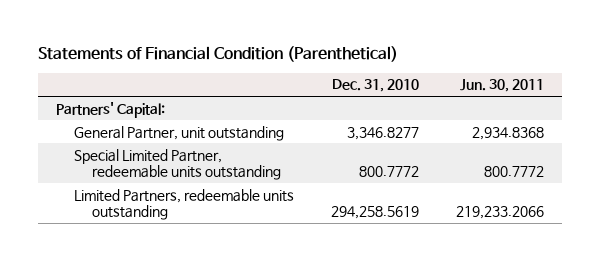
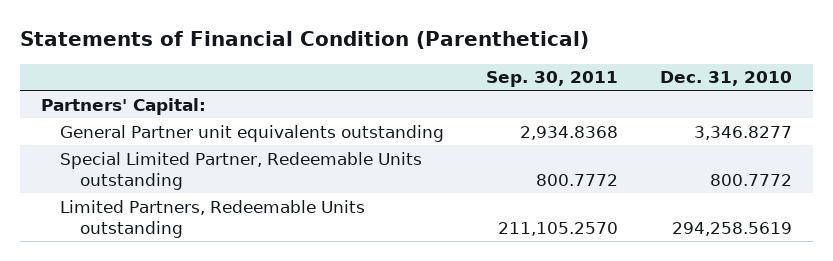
[459,79,544,93] Jun. 30, 2011 -> none
none -> [486,71,619,88] Sep. 30, 2011
[74,125,285,141] General Partner, unit outstanding -> [60,124,445,142] General Partner unit equivalents outstanding
[74,148,282,180] Special Limited Partner, redeemable units outstanding -> [60,151,423,190] Special Limited Partner, Redeemable Units outstanding
[74,188,295,220] Limited Partners, redeemable units outstanding -> [60,199,366,238] Limited Partners, Redeemable Units outstanding

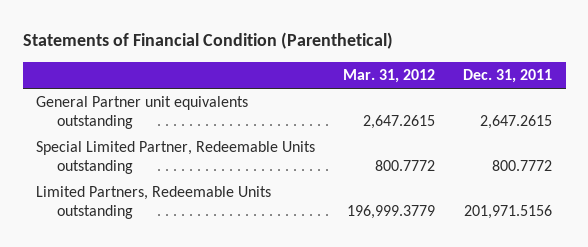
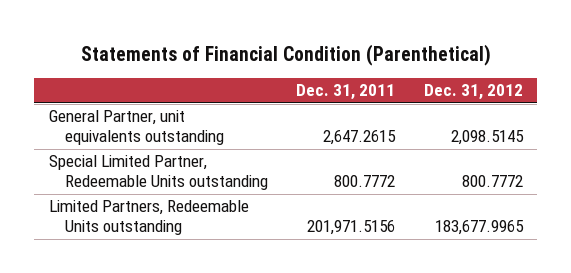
[343,68,436,83] Mar. 31, 2012 -> none
none -> [423,84,523,101] Dec. 31, 2012
[36,96,249,129] General Partner unit equivalents outstanding -> [48,110,224,146] General Partner, unit equivalents outstanding

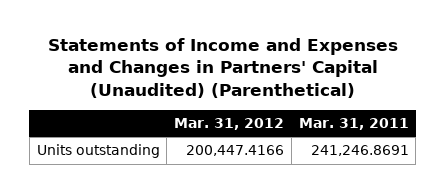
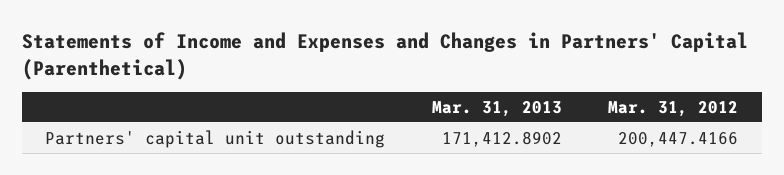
[47,38,398,98] Statements of Income and Expenses and Changes in Partners' Capital (Unaudited) (Parenthetical) -> [21,32,748,80] Statements of Income and Expenses and Changes in Partners' Capital (Parenthetical)
[298,118,409,131] Mar. 31, 2011 -> none
none -> [431,100,562,117] Mar. 31, 2013
[36,144,160,159] Units outstanding -> [45,129,386,148] Partners' capital unit outstanding

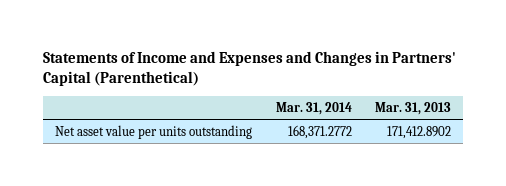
[608,100,739,117] Mar. 31, 2012 -> none
none -> [275,102,352,116] Mar. 31, 2014
[45,129,386,148] Partners' capital unit outstanding -> [54,124,252,139] Net asset value per units outstanding

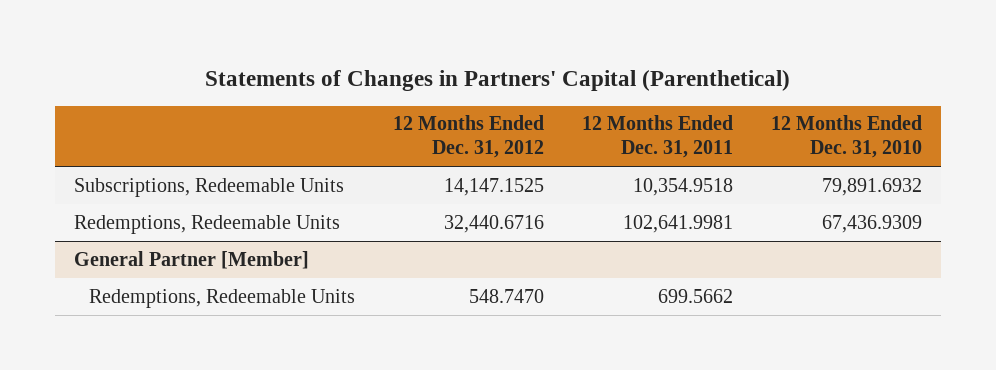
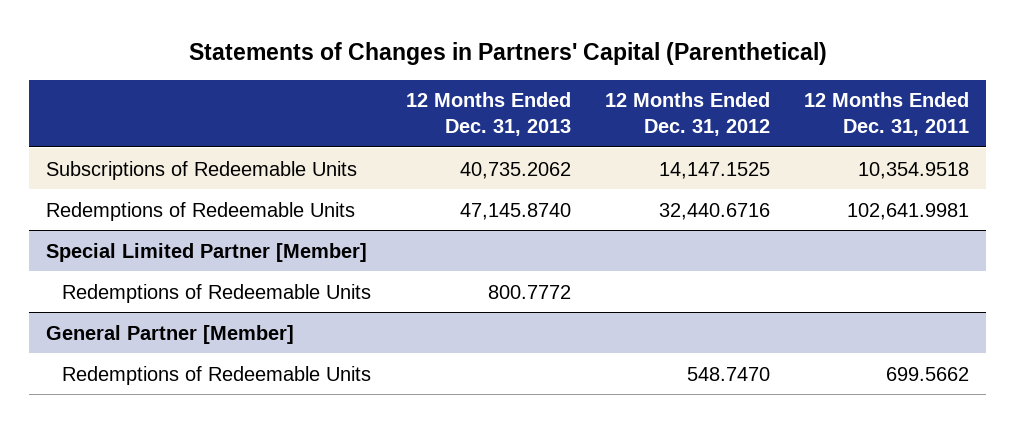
[771,115,923,159] 12 Months Ended Dec. 31, 2010 -> none
none -> [405,92,571,137] 12 Months Ended Dec. 31, 2013
[73,177,344,197] Subscriptions, Redeemable Units -> [46,160,358,180] Subscriptions of Redeemable Units
[73,214,340,234] Redemptions, Redeemable Units -> [46,201,356,221] Redemptions of Redeemable Units
none -> [46,242,368,262] Special Limited Partner [Member]
none -> [62,283,372,303] Redemptions of Redeemable Units
[89,288,356,308] Redemptions, Redeemable Units -> [62,365,372,385] Redemptions of Redeemable Units

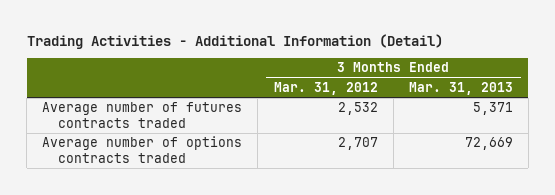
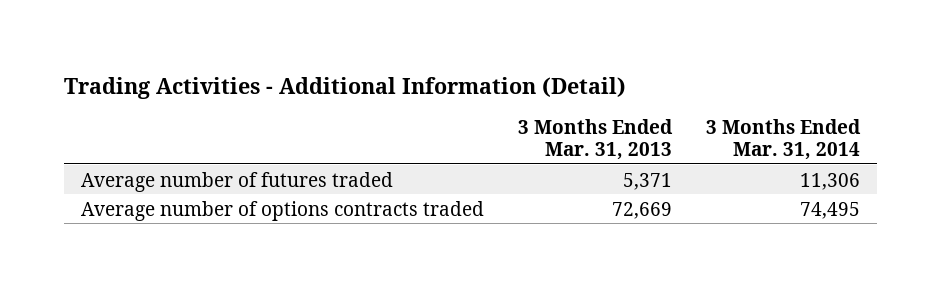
[273,82,378,96] Mar. 31, 2012 -> none
none -> [706,118,862,160] 3 Months Ended Mar. 31, 2014
[42,102,243,129] Average number of futures contracts traded -> [81,171,394,192] Average number of futures traded

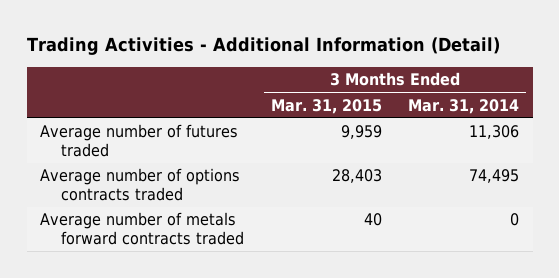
[518,118,674,160] 3 Months Ended Mar. 31, 2013 -> none
none -> [270,98,382,114] Mar. 31, 2015
none -> [40,212,245,246] Average number of metals forward contracts traded

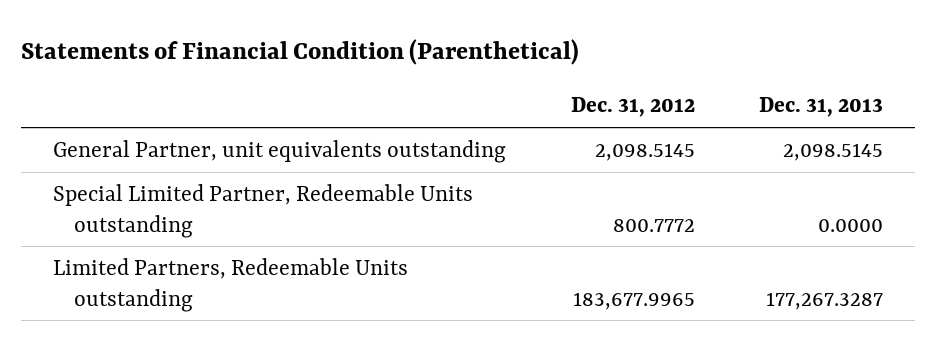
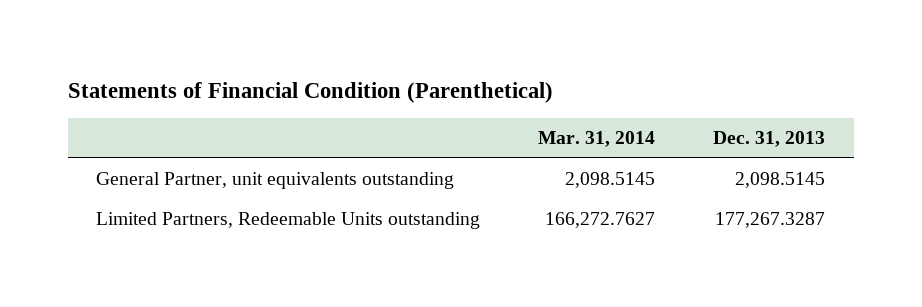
[570,97,695,118] Dec. 31, 2012 -> none
none -> [538,131,656,148] Mar. 31, 2014
[53,183,474,238] Special Limited Partner, Redeemable Units outstanding -> none

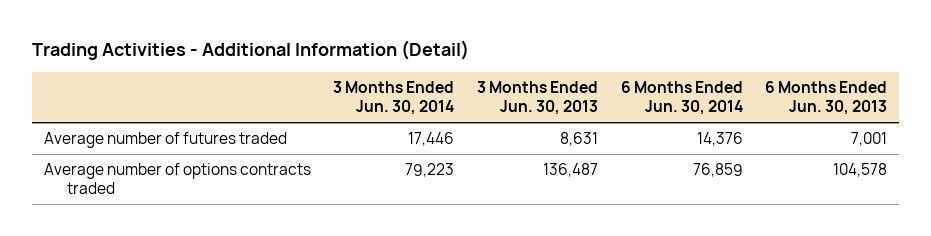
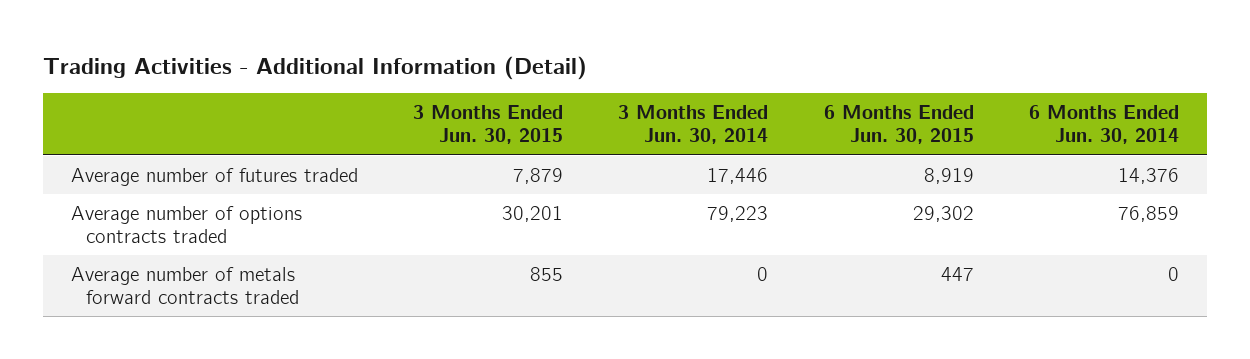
[476,81,598,116] 3 Months Ended Jun. 30, 2013 -> none
[765,81,888,116] 6 Months Ended Jun. 30, 2013 -> none
none -> [413,105,564,145] 3 Months Ended Jun. 30, 2015
none -> [823,105,974,145] 6 Months Ended Jun. 30, 2015
none -> [70,266,299,304] Average number of metals forward contracts traded

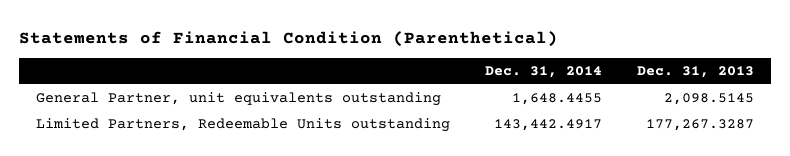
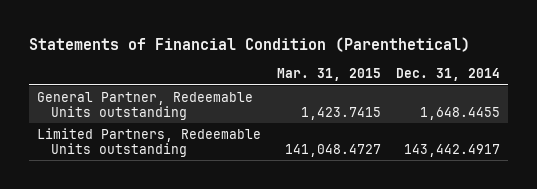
[636,66,754,79] Dec. 31, 2013 -> none
none -> [276,68,381,82] Mar. 31, 2015
[36,92,442,107] General Partner, unit equivalents outstanding -> [37,91,254,120] General Partner, Redeemable Units outstanding

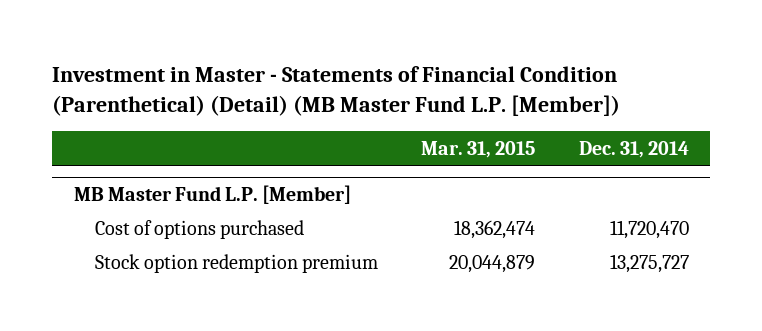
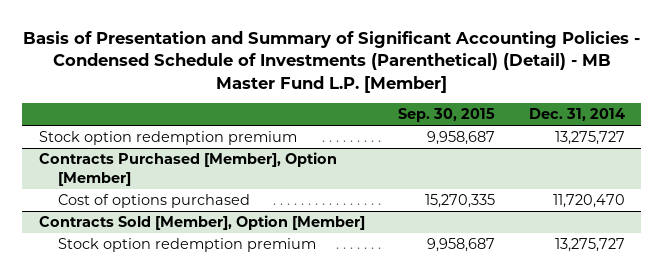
[51,65,620,116] Investment in Master - Statements of Financial Condition (Parenthetical) (Detail) (MB Master Fund L.P. [Member]) -> [22,31,640,93] Basis of Presentation and Summary of Significant Accounting Policies - Condensed Schedule of Investments (Parenthetical) (Detail) - MB Master Fund L.P. [Member]
[421,140,536,158] Mar. 31, 2015 -> none
none -> [398,108,496,123] Sep. 30, 2015
[73,184,351,204] MB Master Fund L.P. [Member] -> none
none -> [38,131,297,146] Stock option redemption premium
none -> [38,152,337,186] Contracts Purchased [Member], Option [Member]
none -> [38,215,365,231] Contracts Sold [Member], Option [Member]

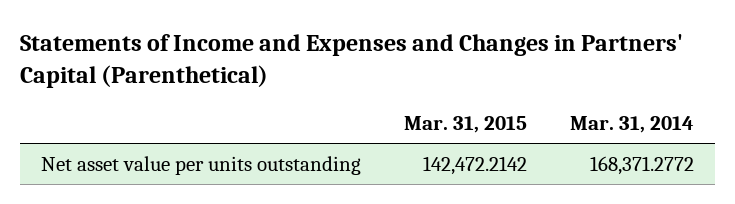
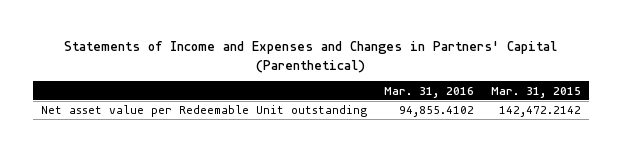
[569,116,694,134] Mar. 31, 2014 -> none
none -> [383,86,474,98] Mar. 31, 2016
[41,155,362,175] Net asset value per units outstanding -> [41,105,368,118] Net asset value per Redeemable Unit outstanding

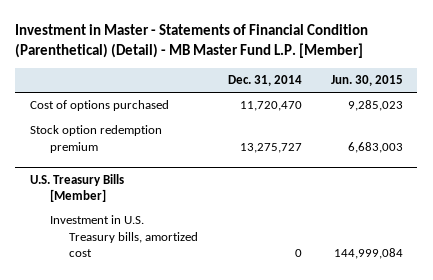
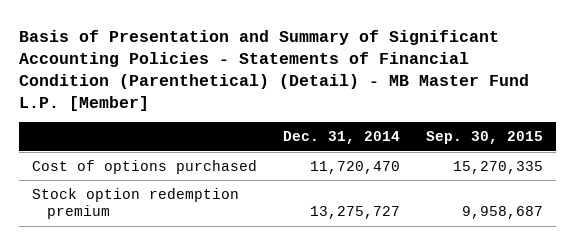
[15,24,369,58] Investment in Master - Statements of Financial Condition (Parenthetical) (Detail) - MB Master Fund L.P. [Member] -> [19,29,530,112] Basis of Presentation and Summary of Significant Accounting Policies - Statements of Financial Condition (Parenthetical) (Detail) - MB Master Fund L.P. [Member]
[330,75,403,87] Jun. 30, 2015 -> none
none -> [426,131,544,145] Sep. 30, 2015
[29,173,124,202] U.S. Treasury Bills [Member] -> none
[49,215,199,257] Investment in U.S. Treasury bills, amortized cost -> none

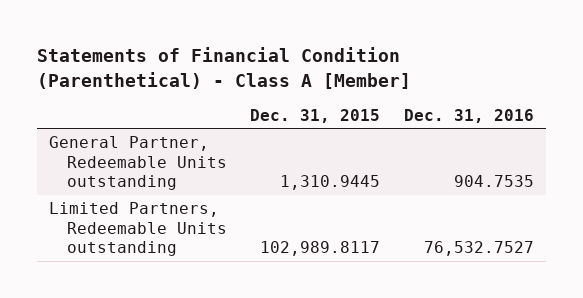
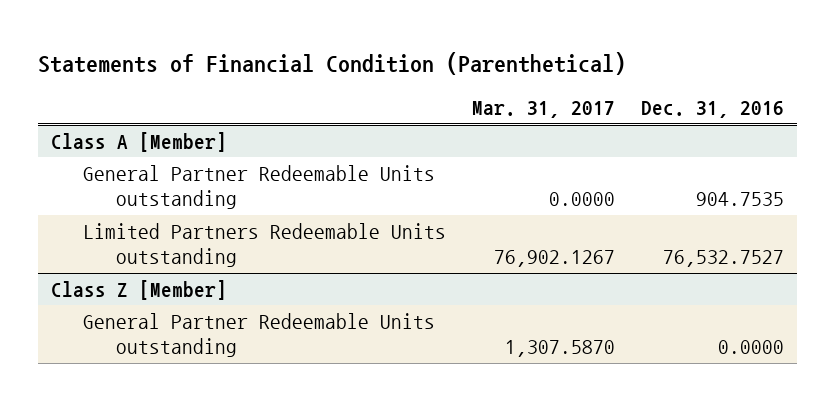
[37,47,412,89] Statements of Financial Condition (Parenthetical) - Class A [Member] -> [38,51,627,75] Statements of Financial Condition (Parenthetical)
[250,109,381,124] Dec. 31, 2015 -> none
none -> [472,101,616,119] Mar. 31, 2017
none -> [51,131,228,152] Class A [Member]
[49,135,227,191] General Partner, Redeemable Units outstanding -> [83,164,436,210] General Partner Redeemable Units outstanding
[49,201,227,257] Limited Partners, Redeemable Units outstanding -> [83,222,447,268] Limited Partners Redeemable Units outstanding
none -> [51,279,228,300] Class Z [Member]
none -> [83,312,436,358] General Partner Redeemable Units outstanding

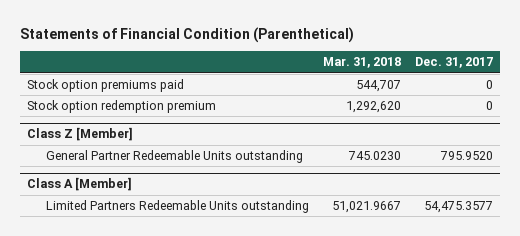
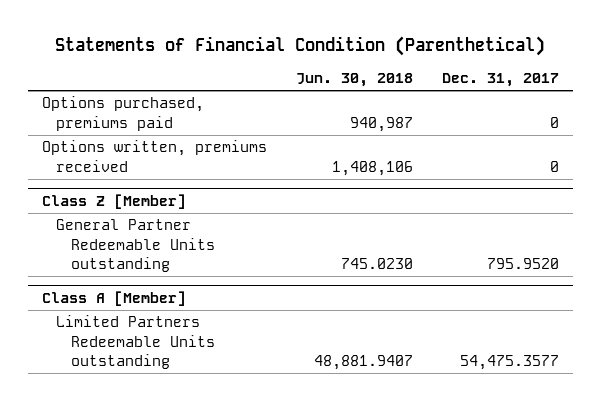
[322,57,401,69] Mar. 31, 2018 -> none
none -> [295,73,413,88] Jun. 30, 2018
[27,100,217,114] Stock option redemption premium -> none
[27,79,185,93] Stock option premiums paid -> [42,96,205,131] Options purchased, premiums paid
none -> [42,140,268,172] Options written, premiums received

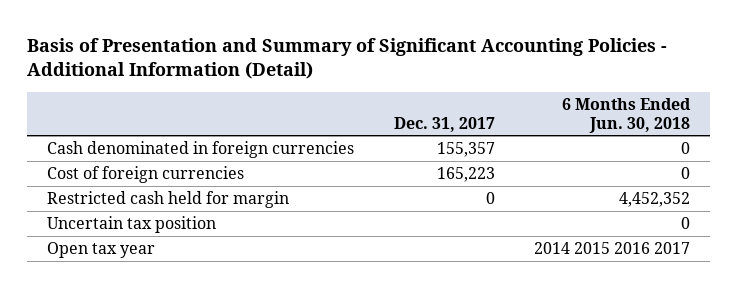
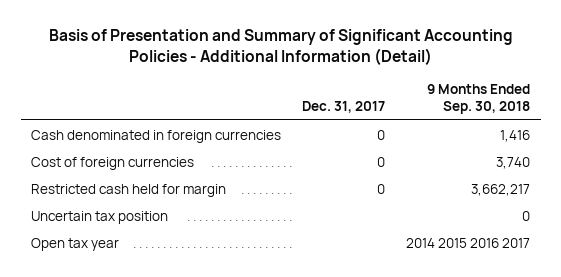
[562,98,692,133] 6 Months Ended Jun. 30, 2018 -> none
none -> [427,84,531,114] 9 Months Ended Sep. 30, 2018
[436,142,495,158] 155,357 -> [377,129,386,140] 0
[436,167,495,183] 165,223 -> [377,156,386,167] 0

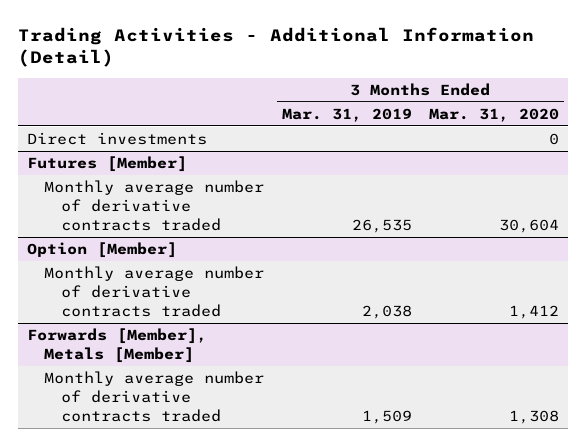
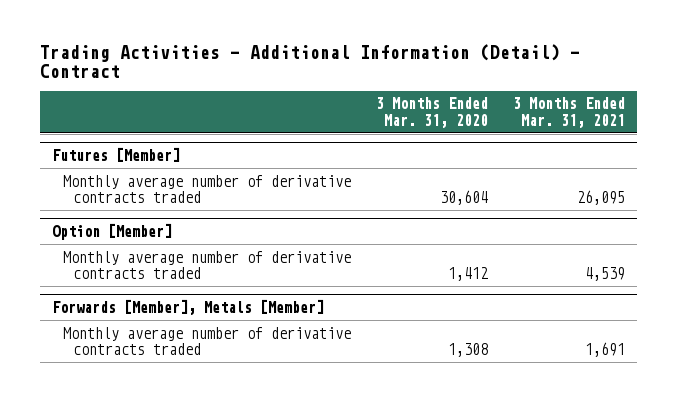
[17,26,534,68] Trading Activities - Additional Information (Detail) -> [39,43,580,79] Trading Activities - Additional Information (Detail) - Contract
[281,107,412,122] Mar. 31, 2019 -> none
none -> [512,97,625,128] 3 Months Ended Mar. 31, 2021
[26,132,207,146] Direct investments -> none

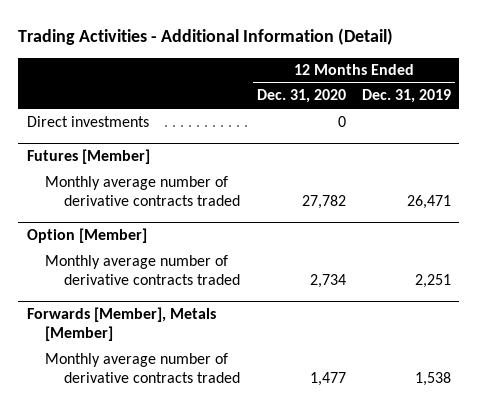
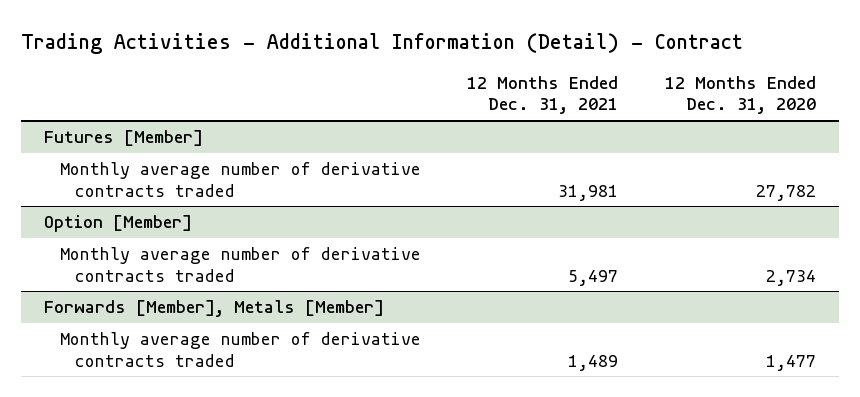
[18,28,394,46] Trading Activities - Additional Information (Detail) -> [20,32,743,54] Trading Activities - Additional Information (Detail) - Contract
[362,89,452,104] Dec. 31, 2019 -> none
none -> [467,75,619,115] 12 Months Ended Dec. 31, 2021
[26,115,149,127] Direct investments -> none

